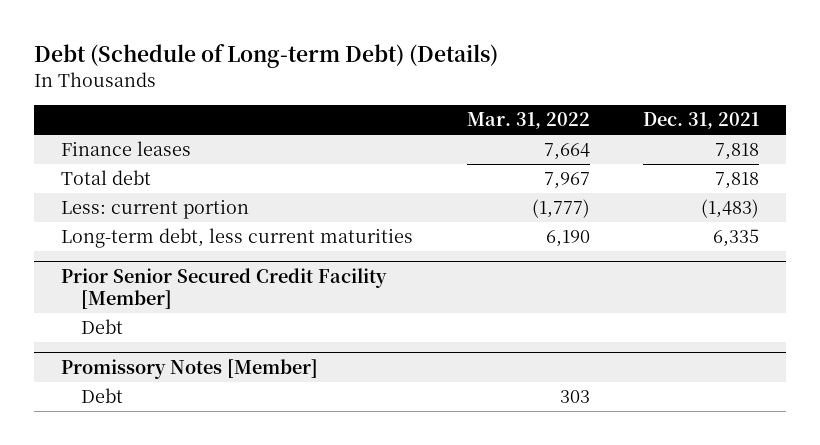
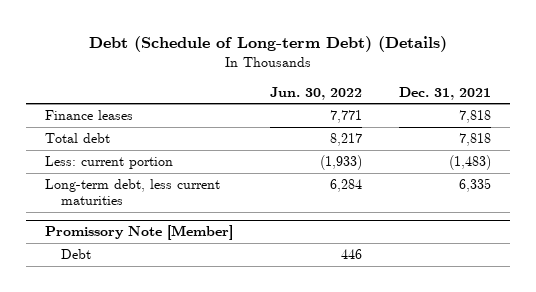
[466,111,590,129] Mar. 31, 2022 -> none
none -> [270,86,363,100] Jun. 30, 2022
[60,268,387,310] Prior Senior Secured Credit Facility [Member] -> none
[80,319,123,335] Debt -> none
[60,359,318,380] Promissory Notes [Member] -> [45,225,234,241] Promissory Note [Member]

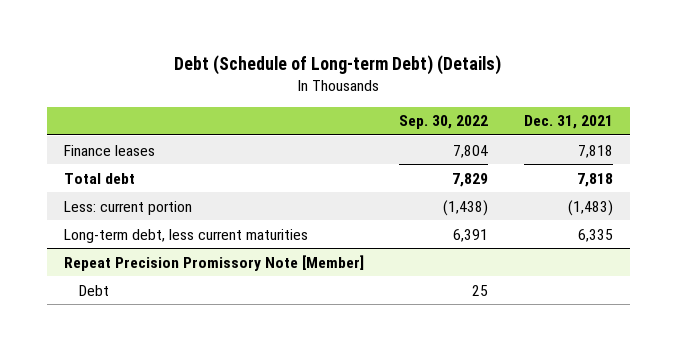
[270,86,363,100] Jun. 30, 2022 -> none
none -> [399,115,489,130] Sep. 30, 2022
[45,225,234,241] Promissory Note [Member] -> [64,254,365,271] Repeat Precision Promissory Note [Member]

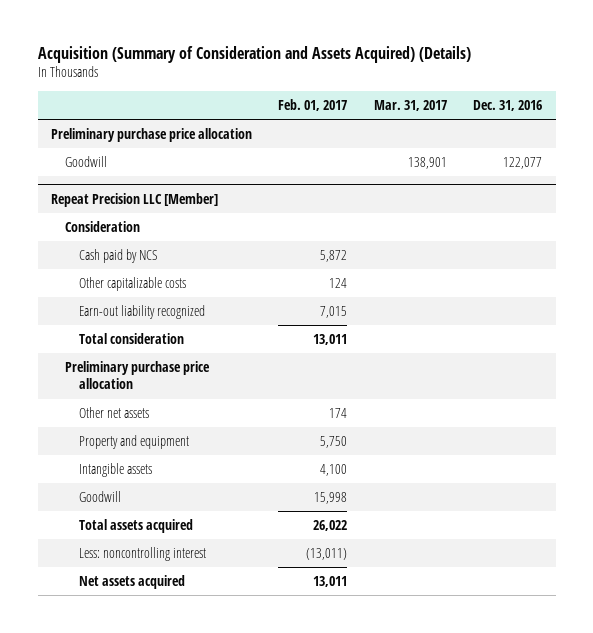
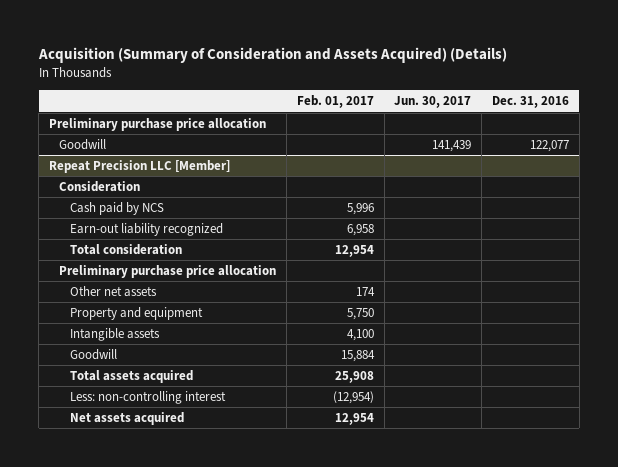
[373,99,447,111] Mar. 31, 2017 -> none
none -> [394,96,472,109] Jun. 30, 2017
[78,276,186,291] Other capitalizable costs -> none
[320,249,348,262] 5,872 -> [346,203,374,216] 5,996
[320,305,348,318] 7,015 -> [346,224,374,237] 6,958
[313,333,348,345] 13,011 -> [334,245,374,258] 12,954
[314,491,348,504] 15,998 -> [340,350,375,363] 15,884
[313,519,348,531] 26,022 -> [334,371,374,384] 25,908
[78,546,206,561] Less: noncontrolling interest -> [69,391,226,405] Less: non-controlling interest
[306,547,348,560] (13,011) -> [332,391,374,405] (12,954)
[313,575,348,587] 13,011 -> [334,413,374,426] 12,954

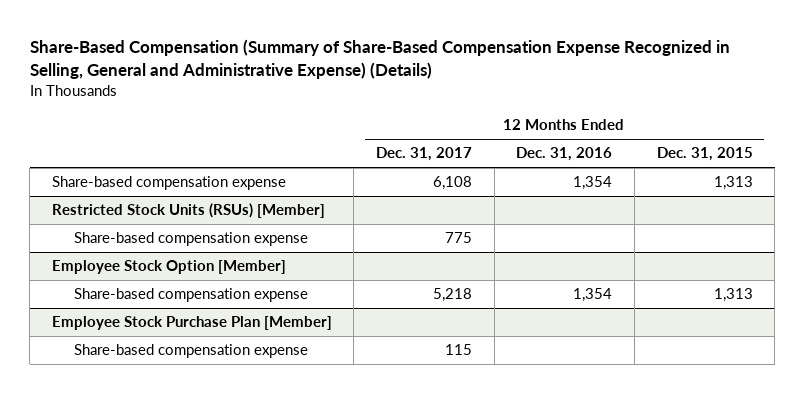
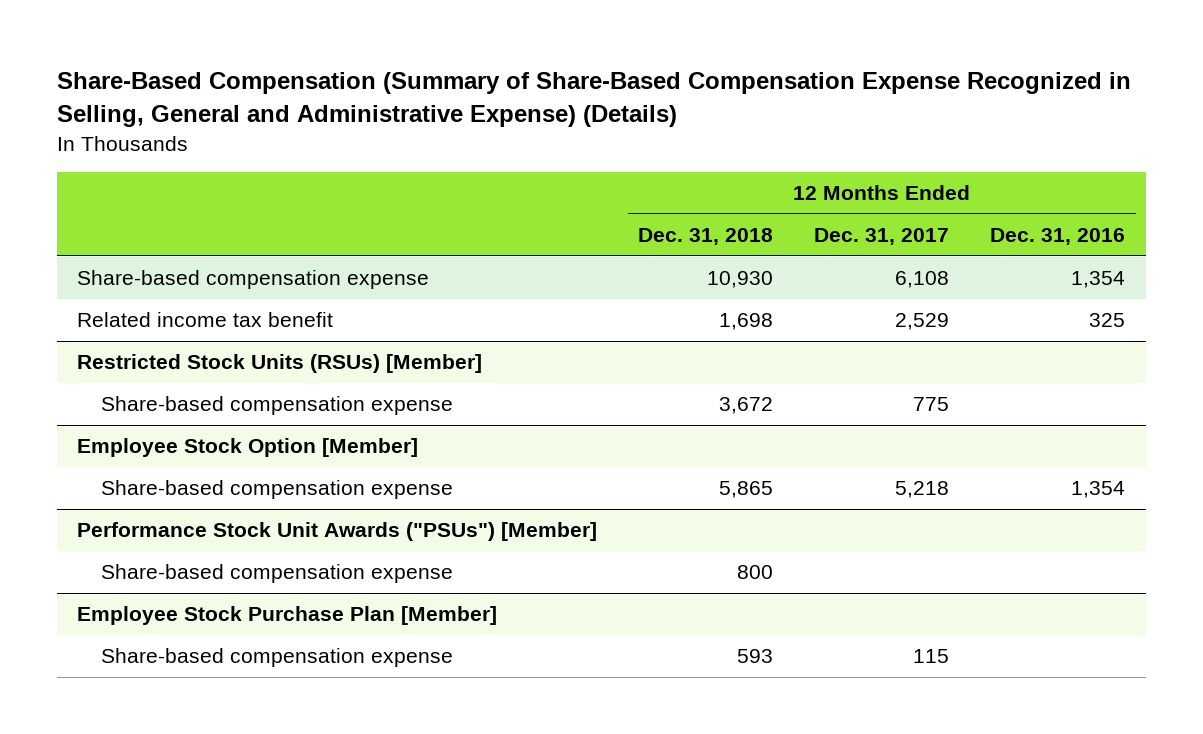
[656,147,753,162] Dec. 31, 2015 -> none
none -> [638,228,774,246] Dec. 31, 2018
none -> [77,312,334,328] Related income tax benefit
none -> [77,522,598,542] Performance Stock Unit Awards ("PSUs") [Member]
none -> [101,564,454,584] Share-based compensation expense

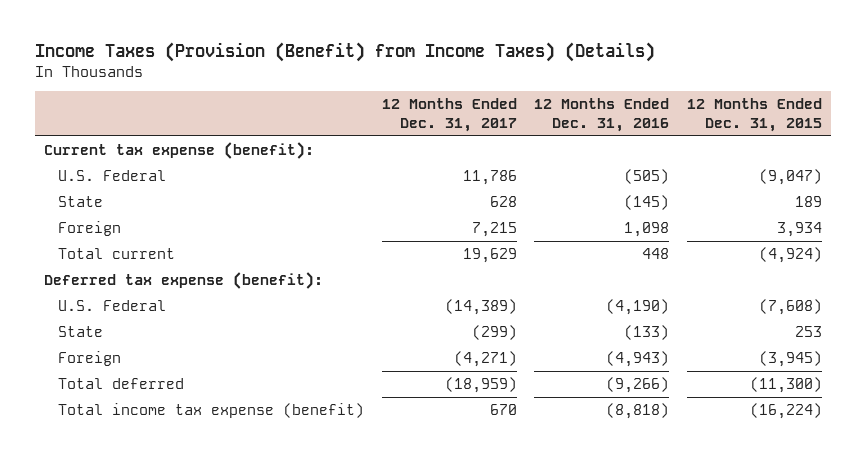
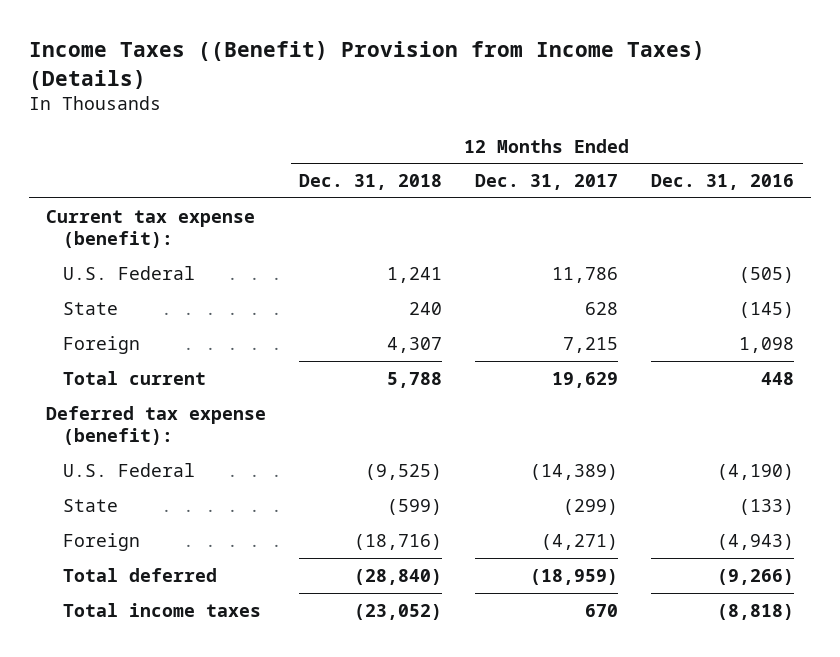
[35,42,656,63] Income Taxes (Provision (Benefit) from Income Taxes) (Details) -> [29,41,706,90] Income Taxes ((Benefit) Provision from Income Taxes) (Details)
[686,98,822,132] 12 Months Ended Dec. 31, 2015 -> none
none -> [298,174,442,191] Dec. 31, 2018
[58,402,365,418] Total income tax expense (benefit) -> [62,602,261,617] Total income taxes

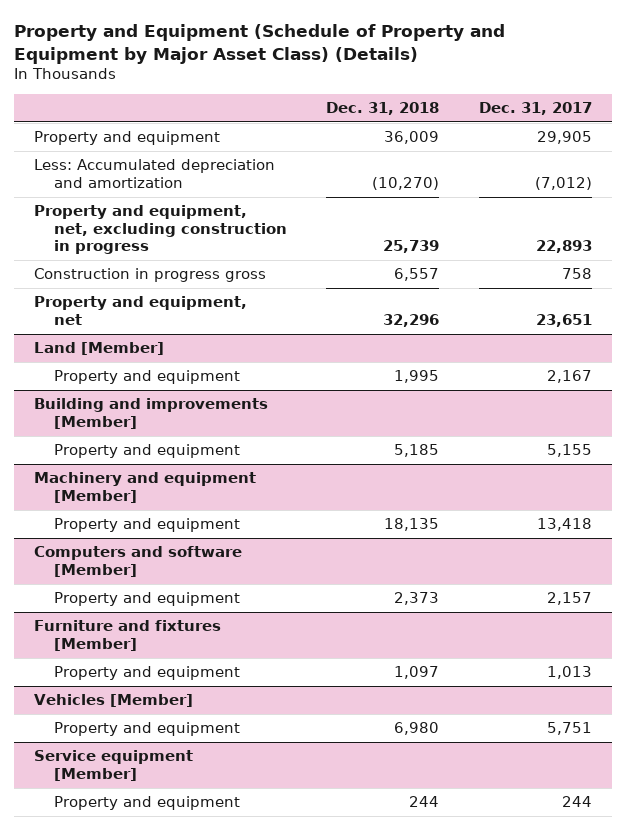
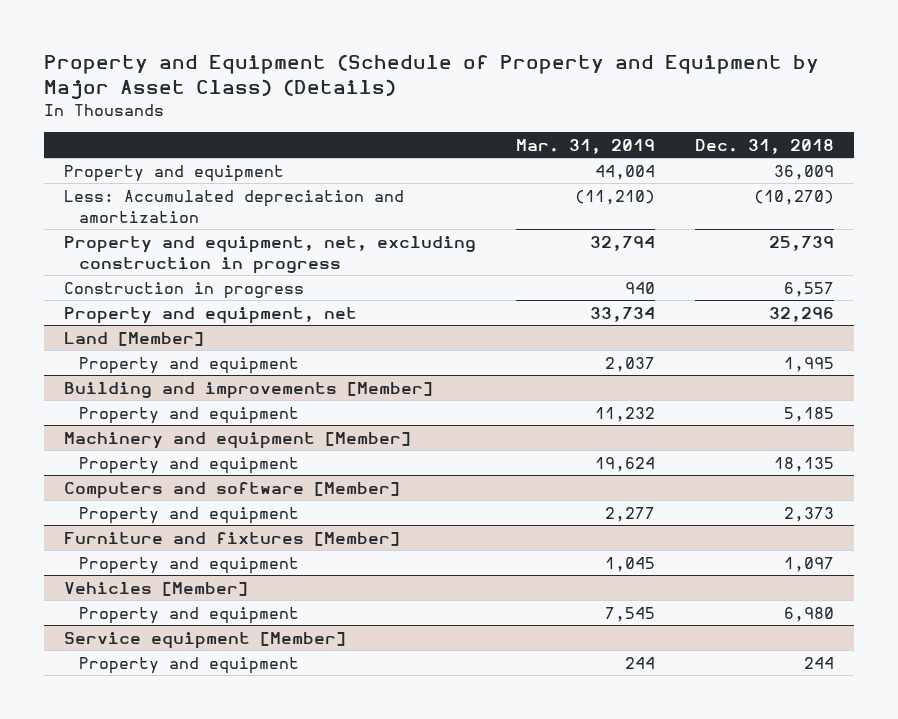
[478,102,592,116] Dec. 31, 2017 -> none
none -> [515,138,655,154] Mar. 31, 2019
[34,268,267,283] Construction in progress gross -> [63,281,304,299] Construction in progress

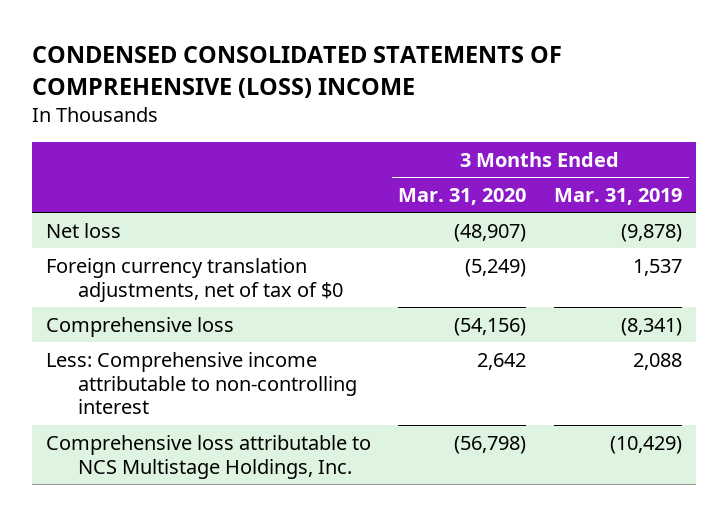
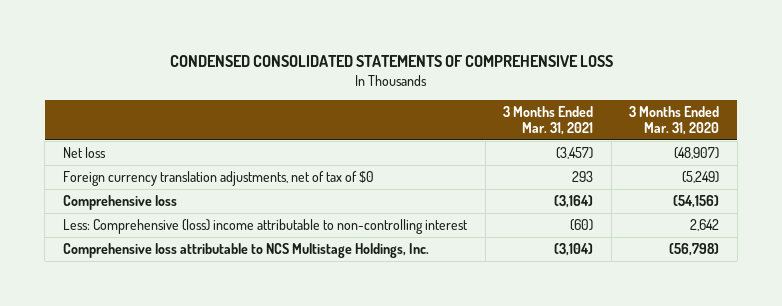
[32,46,563,98] CONDENSED CONSOLIDATED STATEMENTS OF COMPREHENSIVE (LOSS) INCOME -> [170,54,614,67] CONDENSED CONSOLIDATED STATEMENTS OF COMPREHENSIVE LOSS
[553,187,682,205] Mar. 31, 2019 -> none
none -> [503,105,594,136] 3 Months Ended Mar. 31, 2021
[45,351,358,415] Less: Comprehensive income attributable to non-controlling interest -> [62,219,468,235] Less: Comprehensive (loss) income attributable to non-controlling interest

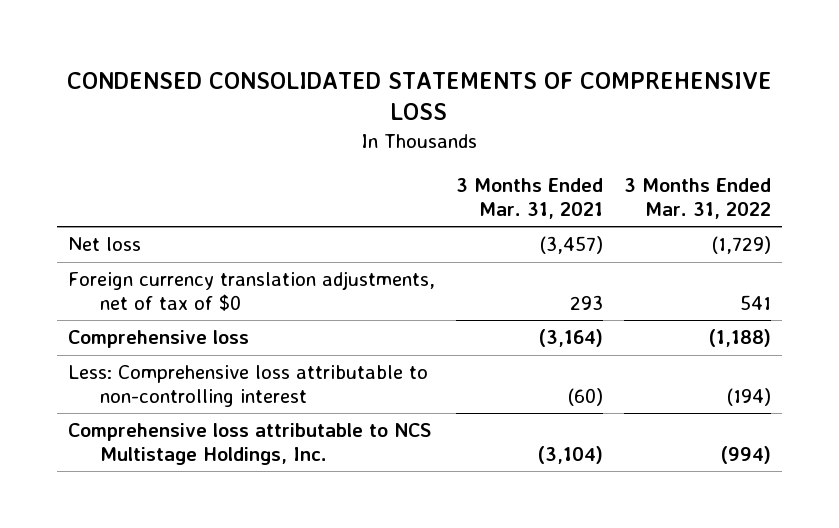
[629,105,720,136] 3 Months Ended Mar. 31, 2020 -> none
none -> [623,178,771,219] 3 Months Ended Mar. 31, 2022
[62,219,468,235] Less: Comprehensive (loss) income attributable to non-controlling interest -> [67,365,428,407] Less: Comprehensive loss attributable to non-controlling interest

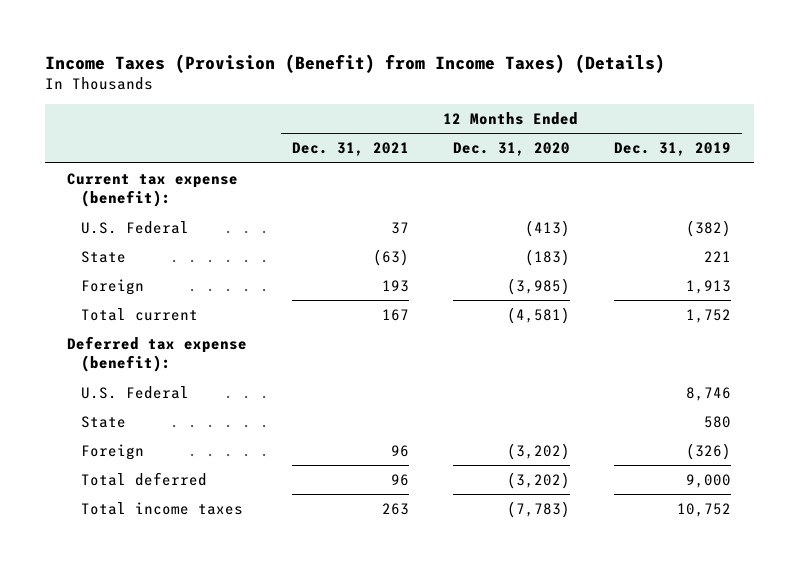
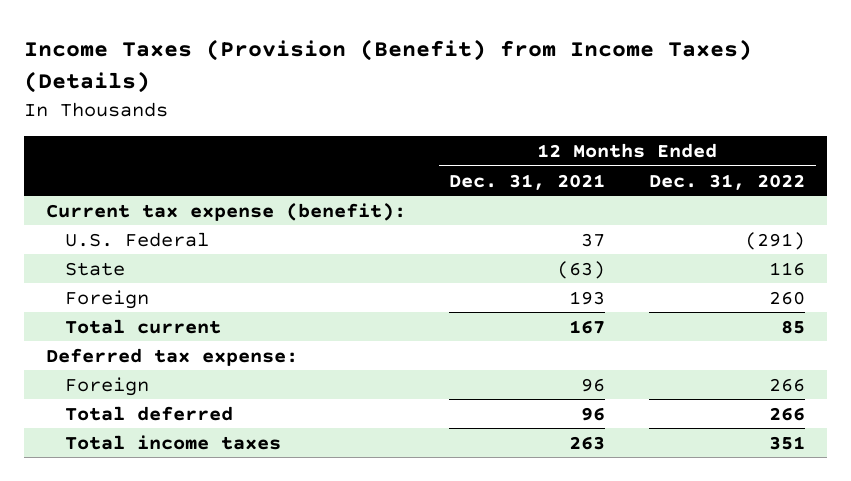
[452,142,570,157] Dec. 31, 2020 -> none
[614,142,732,157] Dec. 31, 2019 -> none
none -> [649,173,806,190] Dec. 31, 2022
[81,385,190,399] U.S. Federal -> none
[81,415,127,428] State -> none
[67,335,248,373] Deferred tax expense (benefit): -> [45,347,298,366] Deferred tax expense:

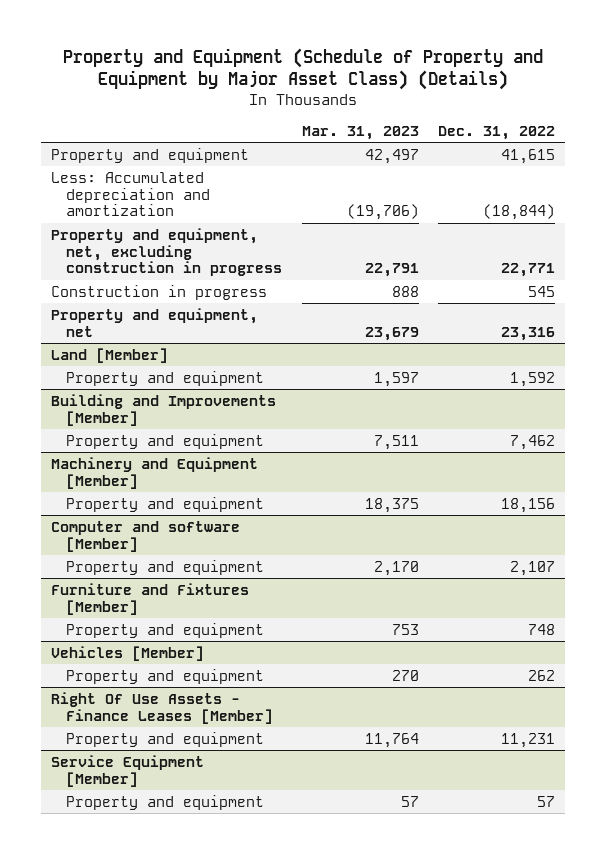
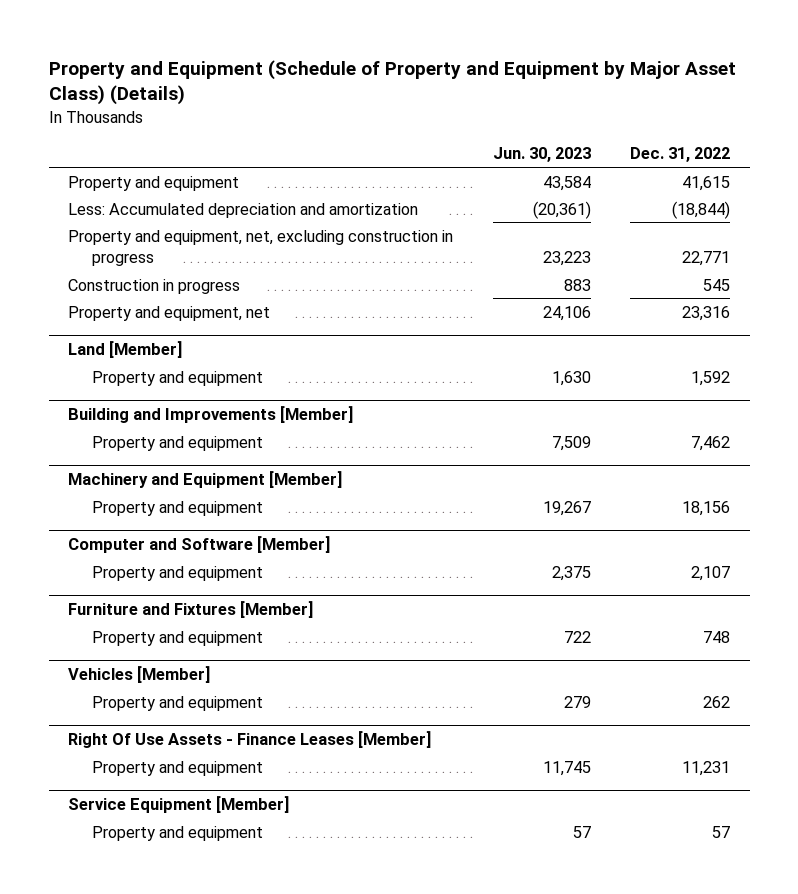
[301,125,419,140] Mar. 31, 2023 -> none
none -> [492,147,591,163] Jun. 30, 2023
[50,520,240,552] Computer and software [Member] -> [68,536,331,554] Computer and Software [Member]

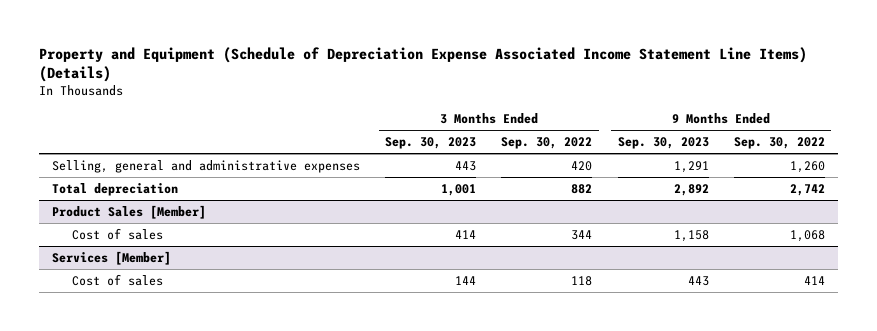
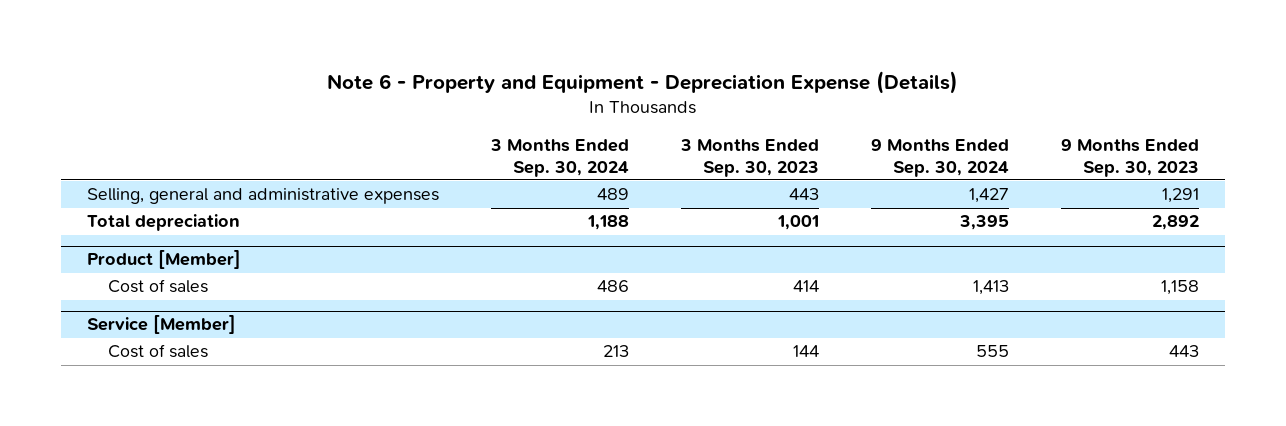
[39,46,808,83] Property and Equipment (Schedule of Depreciation Expense Associated Income Statement Line Items) (Details) -> [327,71,959,95] Note 6 - Property and Equipment - Depreciation Expense (Details)
[501,137,593,150] Sep. 30, 2022 -> none
[733,137,825,150] Sep. 30, 2022 -> none
none -> [490,138,630,177] 3 Months Ended Sep. 30, 2024
none -> [871,138,1010,177] 9 Months Ended Sep. 30, 2024
[51,204,206,219] Product Sales [Member] -> [87,250,242,270] Product [Member]
[51,250,171,265] Services [Member] -> [87,315,237,335] Service [Member]

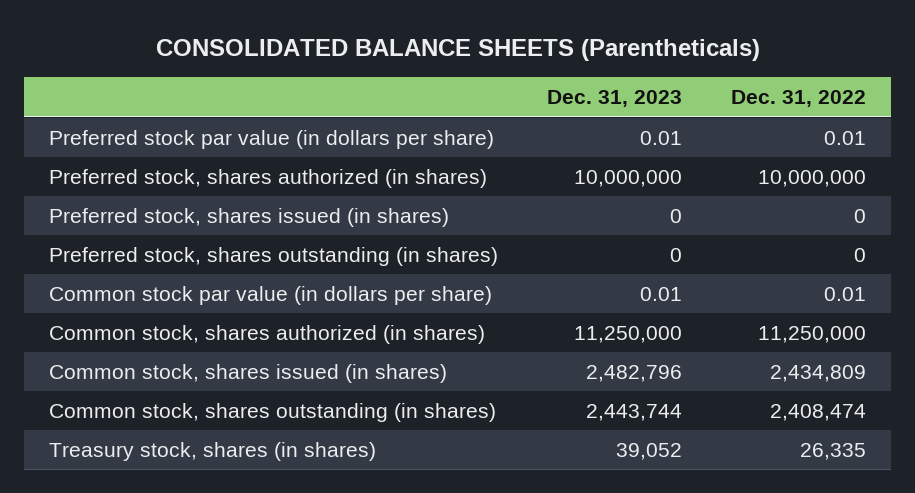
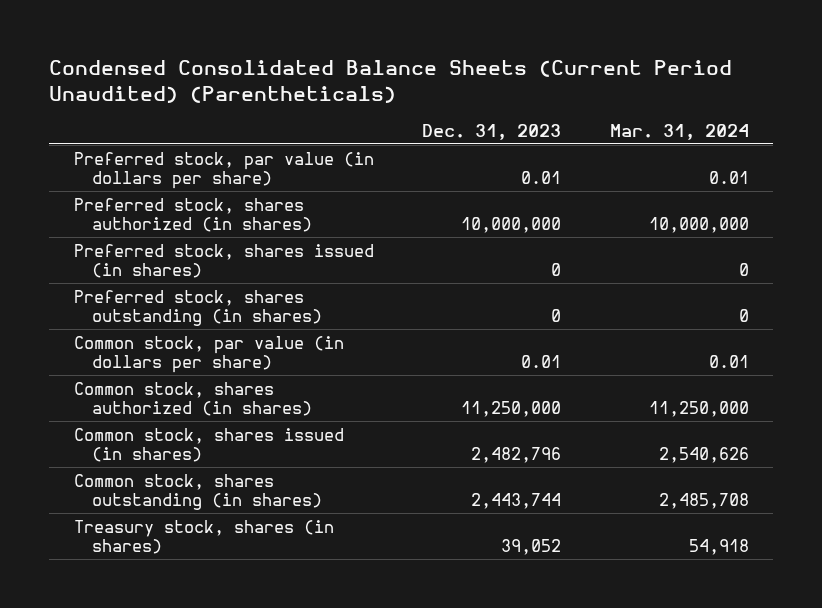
[155,39,760,62] CONSOLIDATED BALANCE SHEETS (Parentheticals) -> [49,60,733,103] Condensed Consolidated Balance Sheets (Current Period Unaudited) (Parentheticals)
[731,90,867,108] Dec. 31, 2022 -> none
none -> [609,123,749,140] Mar. 31, 2024
[48,129,494,149] Preferred stock par value (in dollars per share) -> [73,151,374,189] Preferred stock, par value (in dollars per share)
[48,285,492,305] Common stock par value (in dollars per share) -> [73,335,344,373] Common stock, par value (in dollars per share)

